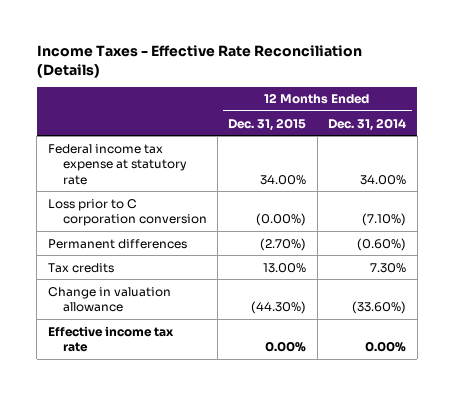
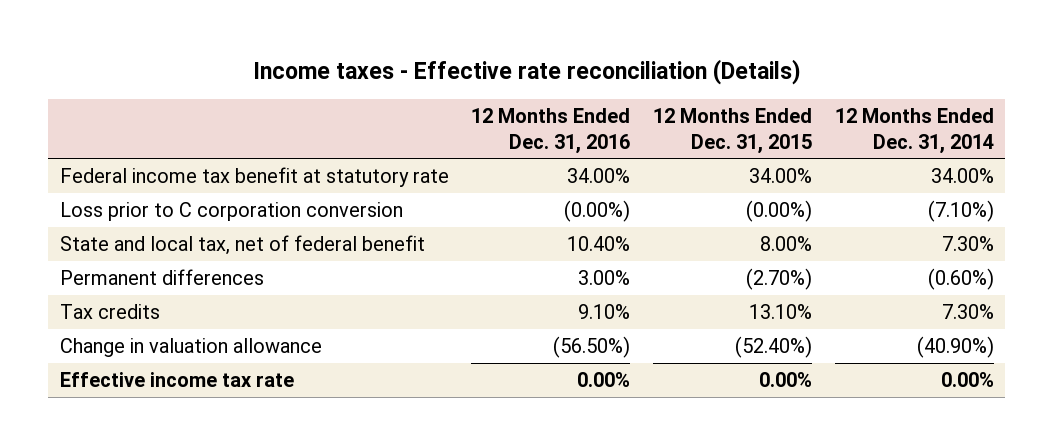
[36,44,362,78] Income Taxes - Effective Rate Reconciliation (Details) -> [252,59,801,86] Income taxes - Effective rate reconciliation (Details)
none -> [471,108,631,154] 12 Months Ended Dec. 31, 2016
[47,143,187,185] Federal income tax expense at statutory rate -> [59,166,449,187] Federal income tax benefit at statutory rate
none -> [59,234,425,255] State and local tax, net of federal benefit
[263,262,307,273] 13.00% -> [748,303,812,319] 13.10%
[251,301,307,315] (44.30%) -> [734,335,812,358] (52.40%)
[352,301,407,315] (33.60%) -> [916,335,994,358] (40.90%)

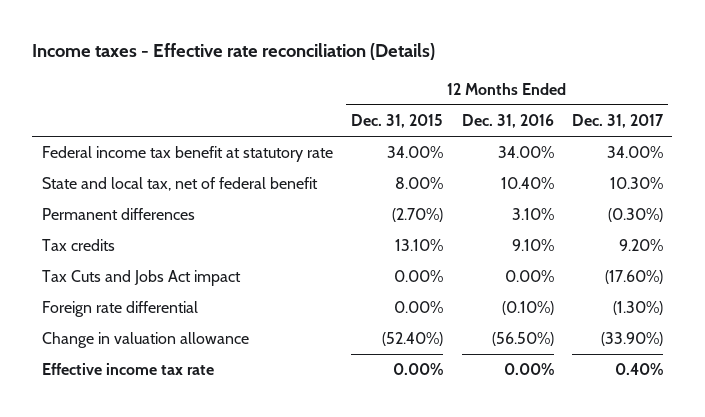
[834,108,994,154] 12 Months Ended Dec. 31, 2014 -> none
none -> [571,113,664,128] Dec. 31, 2017
[59,201,403,221] Loss prior to C corporation conversion -> none
[578,269,631,285] 3.00% -> [511,208,554,221] 3.10%
none -> [41,270,241,287] Tax Cuts and Jobs Act impact
none -> [41,301,198,318] Foreign rate differential

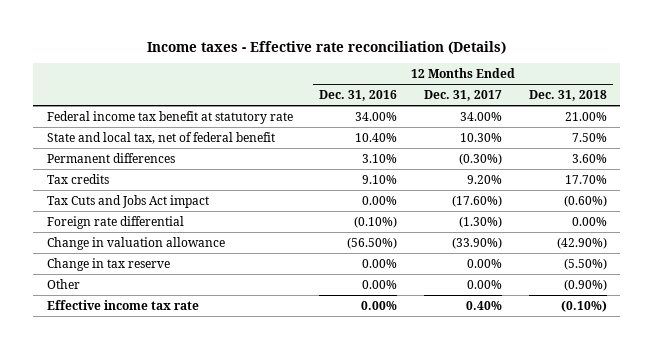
[351,113,444,128] Dec. 31, 2015 -> none
none -> [528,90,607,102] Dec. 31, 2018
none -> [46,257,170,271] Change in tax reserve
none -> [46,278,80,289] Other

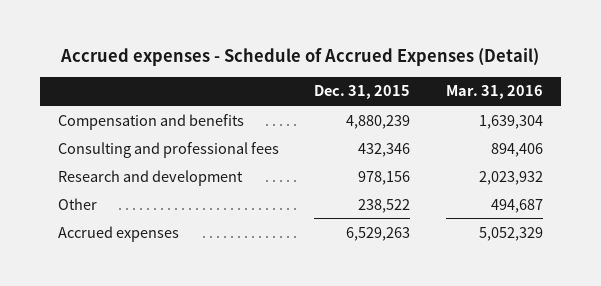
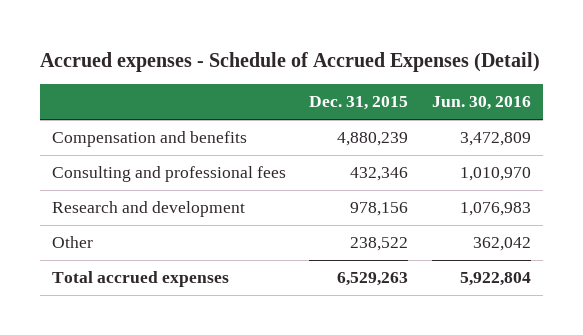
[446,85,544,100] Mar. 31, 2016 -> none
none -> [432,96,532,111] Jun. 30, 2016
[57,225,179,242] Accrued expenses -> [51,271,229,288] Total accrued expenses

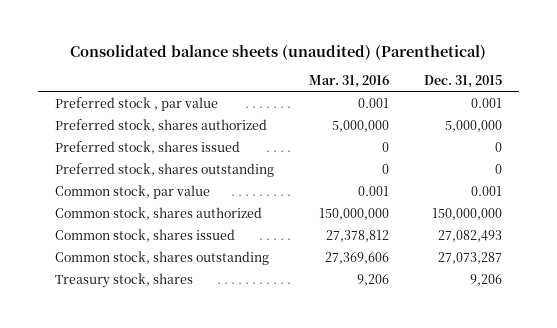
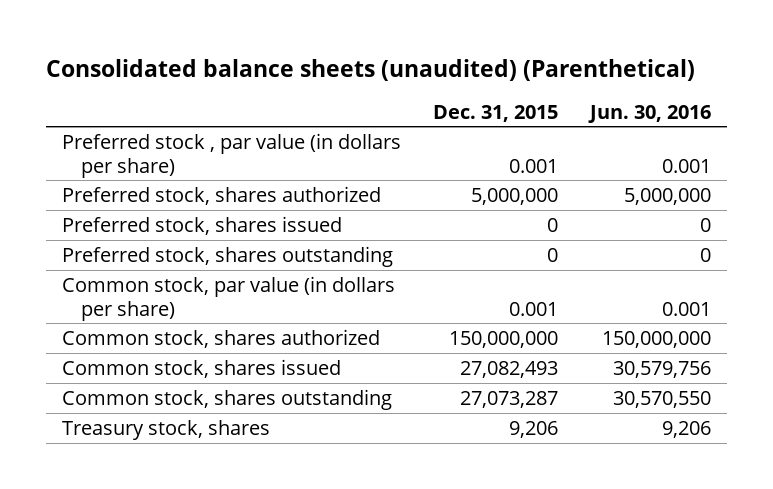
[308,74,389,88] Mar. 31, 2016 -> none
none -> [588,104,712,123] Jun. 30, 2016
[54,96,218,111] Preferred stock , par value -> [62,132,402,178] Preferred stock , par value (in dollars per share)
[54,184,210,199] Common stock, par value -> [62,275,396,321] Common stock, par value (in dollars per share)

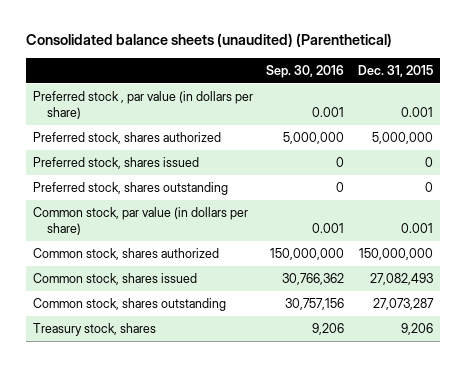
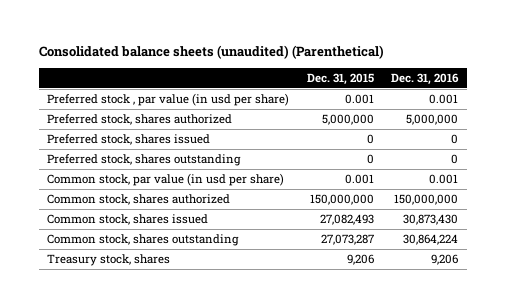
[266,65,345,79] Sep. 30, 2016 -> none
none -> [391,72,460,85] Dec. 31, 2016
[32,90,253,120] Preferred stock , par value (in dollars per share) -> [47,93,290,107] Preferred stock , par value (in usd per share)
[32,206,248,236] Common stock, par value (in dollars per share) -> [47,173,285,187] Common stock, par value (in usd per share)

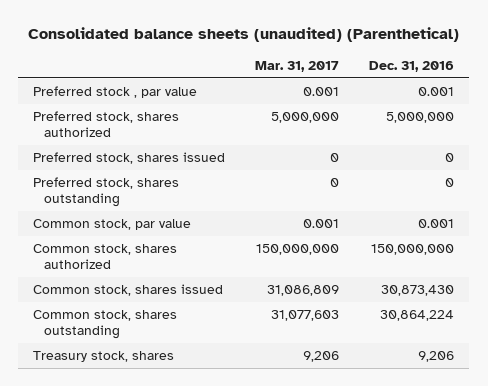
[306,72,374,85] Dec. 31, 2015 -> none
none -> [255,61,340,73] Mar. 31, 2017
[47,93,290,107] Preferred stock , par value (in usd per share) -> [33,86,198,99] Preferred stock , par value
[47,173,285,187] Common stock, par value (in usd per share) -> [33,219,192,231] Common stock, par value

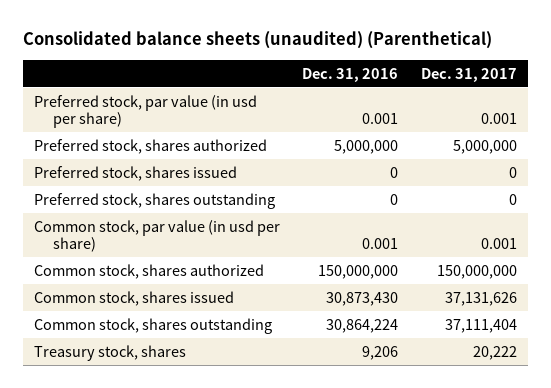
[255,61,340,73] Mar. 31, 2017 -> none
none -> [420,67,517,82] Dec. 31, 2017
[33,86,198,99] Preferred stock , par value -> [34,94,258,128] Preferred stock, par value (in usd per share)
[33,219,192,231] Common stock, par value -> [34,219,281,252] Common stock, par value (in usd per share)

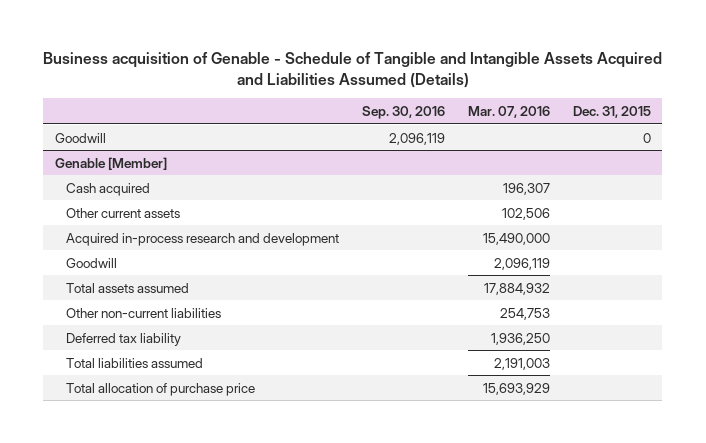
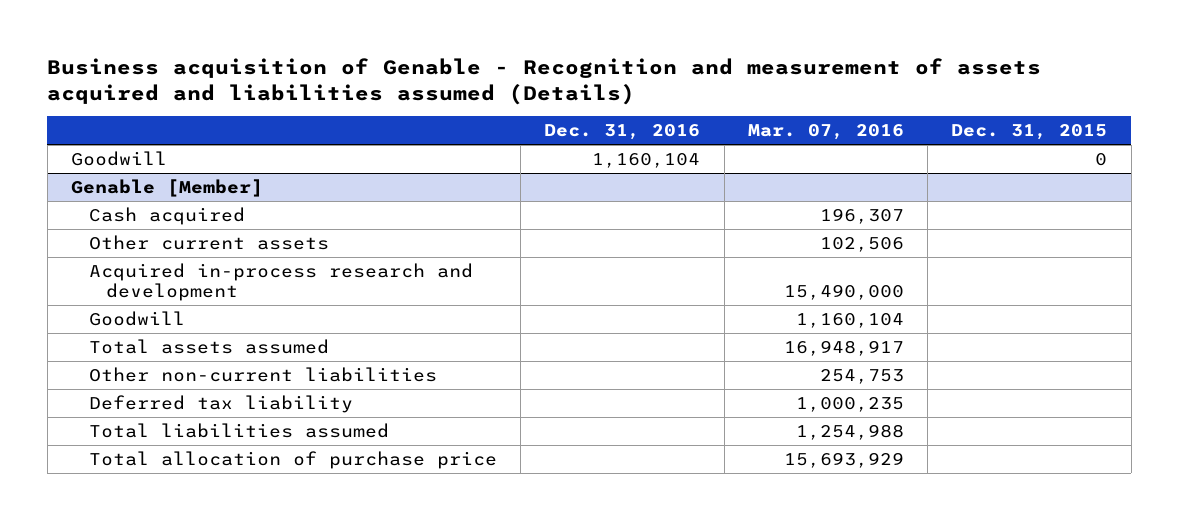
[42,52,662,88] Business acquisition of Genable - Schedule of Tangible and Intangible Assets Acquired and Liabilities Assumed (Details) -> [47,57,1042,105] Business acquisition of Genable - Recognition and measurement of assets acquired and liabilities assumed (Details)
[362,105,446,119] Sep. 30, 2016 -> none
none -> [544,124,701,141] Dec. 31, 2016
[494,257,551,270] 2,096,119 -> [795,312,904,328] 1,160,104
[484,282,551,295] 17,884,932 -> [783,339,904,356] 16,948,917
[491,332,551,345] 1,936,250 -> [795,396,904,412] 1,000,235
[494,357,551,370] 2,191,003 -> [795,423,904,440] 1,254,988

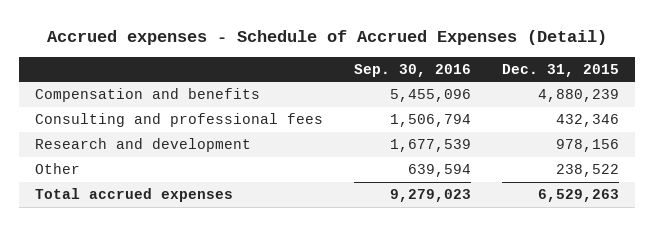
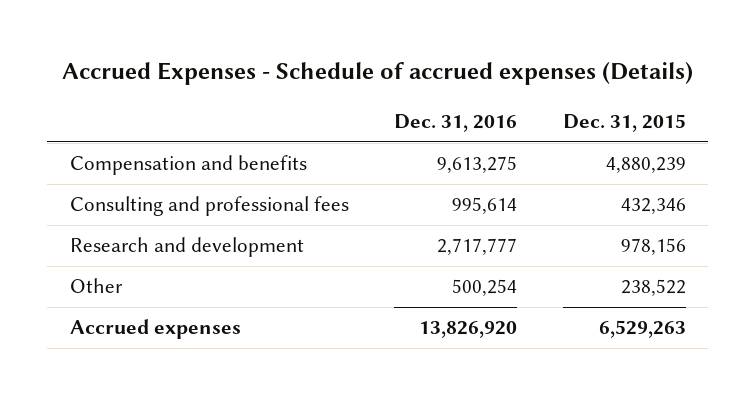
[47,29,608,45] Accrued expenses - Schedule of Accrued Expenses (Detail) -> [61,62,693,86] Accrued Expenses - Schedule of accrued expenses (Details)
[354,63,472,77] Sep. 30, 2016 -> none
none -> [394,113,518,132] Dec. 31, 2016
[34,188,233,203] Total accrued expenses -> [69,319,241,340] Accrued expenses

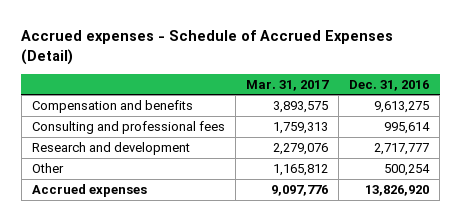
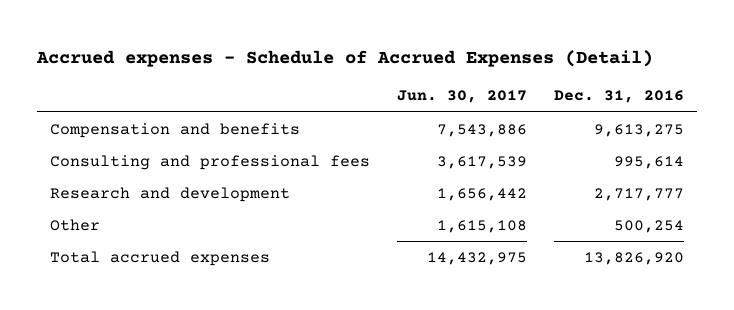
[246,79,330,91] Mar. 31, 2017 -> none
none -> [397,90,528,104] Jun. 30, 2017
[31,183,147,197] Accrued expenses -> [50,250,271,266] Total accrued expenses

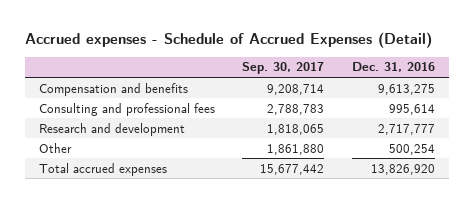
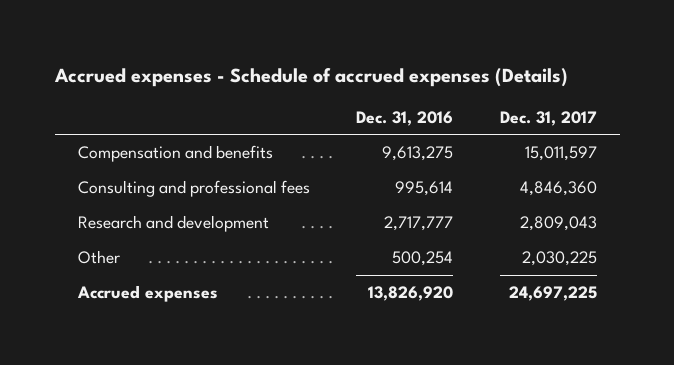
[24,32,432,49] Accrued expenses - Schedule of Accrued Expenses (Detail) -> [53,67,568,87] Accrued expenses - Schedule of accrued expenses (Details)
[242,62,325,75] Sep. 30, 2017 -> none
none -> [499,110,597,126] Dec. 31, 2017
[38,162,167,176] Total accrued expenses -> [76,285,218,303] Accrued expenses

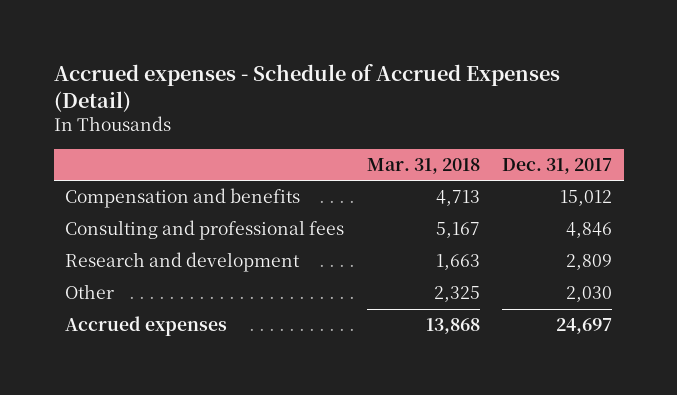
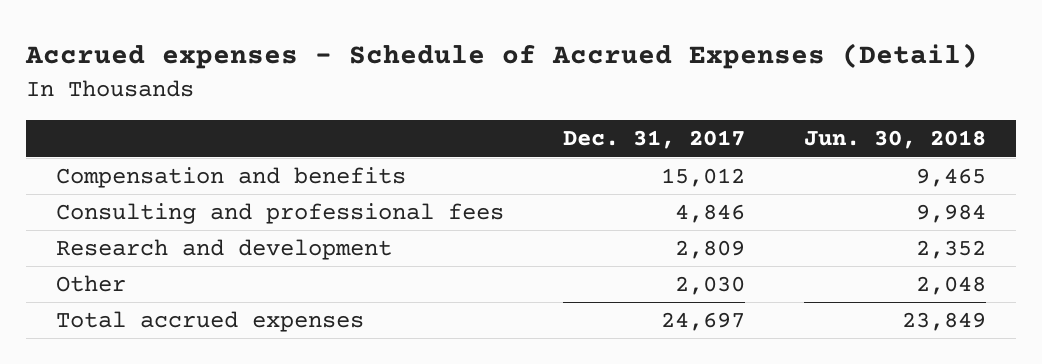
[366,158,480,175] Mar. 31, 2018 -> none
none -> [803,130,986,150] Jun. 30, 2018
[65,316,228,337] Accrued expenses -> [55,311,364,333] Total accrued expenses

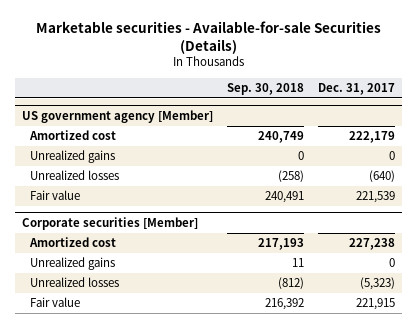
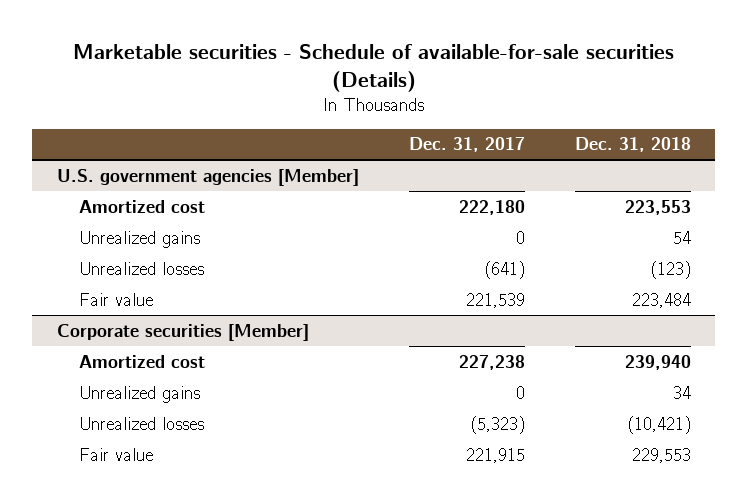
[35,20,381,54] Marketable securities - Available-for-sale Securities (Details) -> [72,44,674,92] Marketable securities - Schedule of available-for-sale securities (Details)
[227,82,305,95] Sep. 30, 2018 -> none
none -> [574,137,691,153] Dec. 31, 2018
[21,110,213,124] US government agency [Member] -> [56,168,359,186] U.S. government agencies [Member]
[349,131,396,144] 222,179 -> [458,199,525,215] 222,180
[369,170,396,183] (640) -> [483,260,525,279] (641)

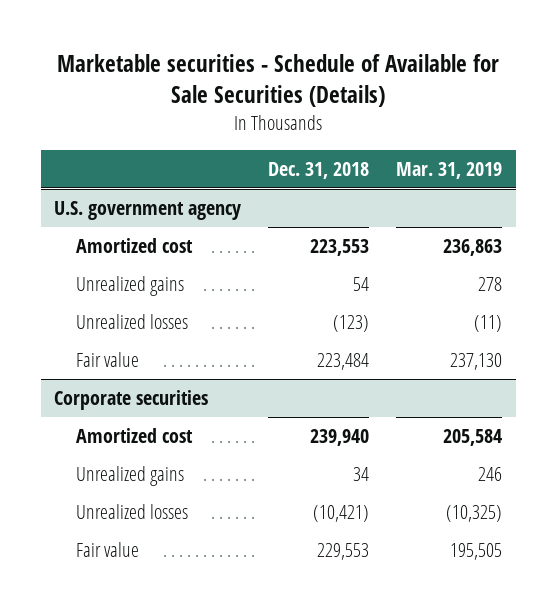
[72,44,674,92] Marketable securities - Schedule of available-for-sale securities (Details) -> [57,53,500,107] Marketable securities - Schedule of Available for Sale Securities (Details)
[408,137,525,153] Dec. 31, 2017 -> none
none -> [396,162,503,180] Mar. 31, 2019
[56,168,359,186] U.S. government agencies [Member] -> [54,201,242,221] U.S. government agency
[56,323,309,341] Corporate securities [Member] -> [54,390,209,411] Corporate securities

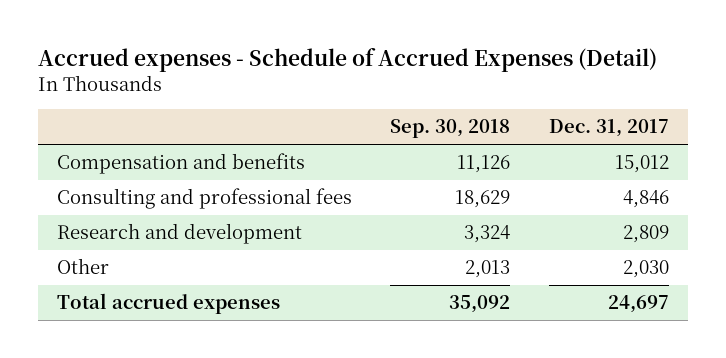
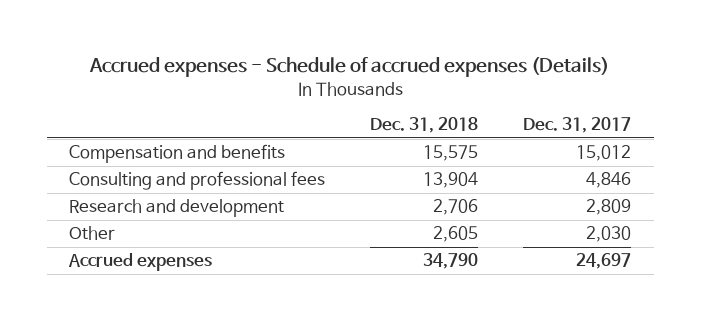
[38,48,658,73] Accrued expenses - Schedule of Accrued Expenses (Detail) -> [89,57,610,78] Accrued expenses - Schedule of accrued expenses (Details)
[390,119,511,139] Sep. 30, 2018 -> none
none -> [370,117,479,134] Dec. 31, 2018
[57,293,281,315] Total accrued expenses -> [68,253,213,272] Accrued expenses

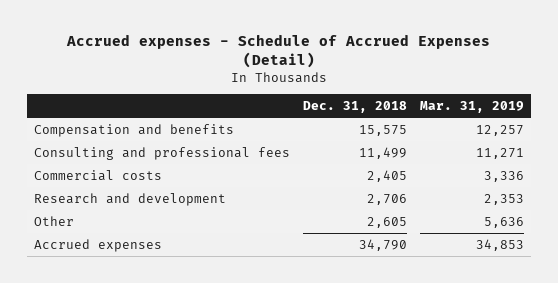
[89,57,610,78] Accrued expenses - Schedule of accrued expenses (Details) -> [66,34,491,69] Accrued expenses - Schedule of Accrued Expenses (Detail)
[523,117,632,134] Dec. 31, 2017 -> none
none -> [420,101,525,114] Mar. 31, 2019
[423,172,479,189] 13,904 -> [359,146,408,159] 11,499
none -> [33,169,162,181] Commercial costs

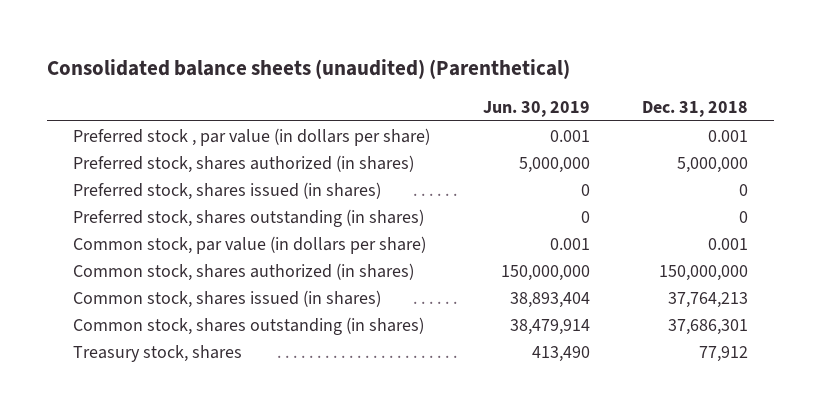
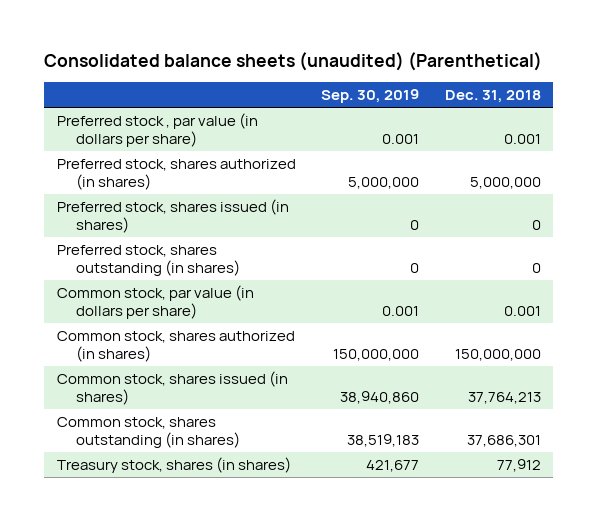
[482,101,590,118] Jun. 30, 2019 -> none
none -> [321,89,420,104] Sep. 30, 2019
[73,344,243,362] Treasury stock, shares -> [56,456,291,473] Treasury stock, shares (in shares)

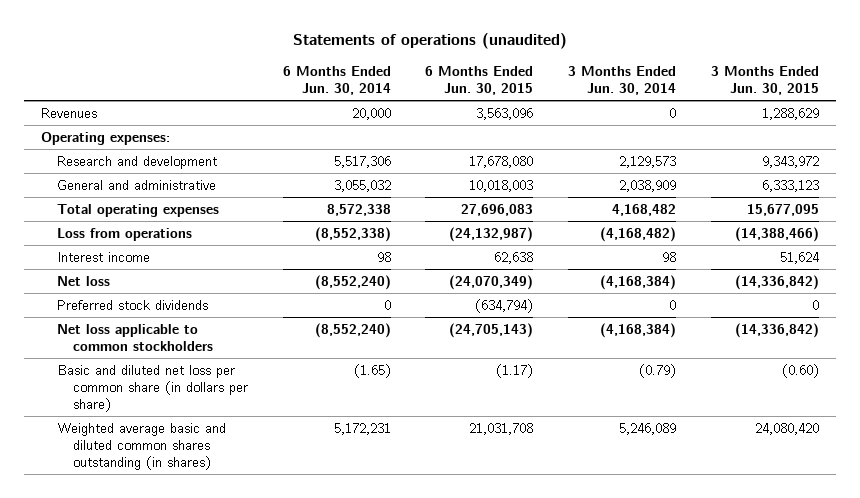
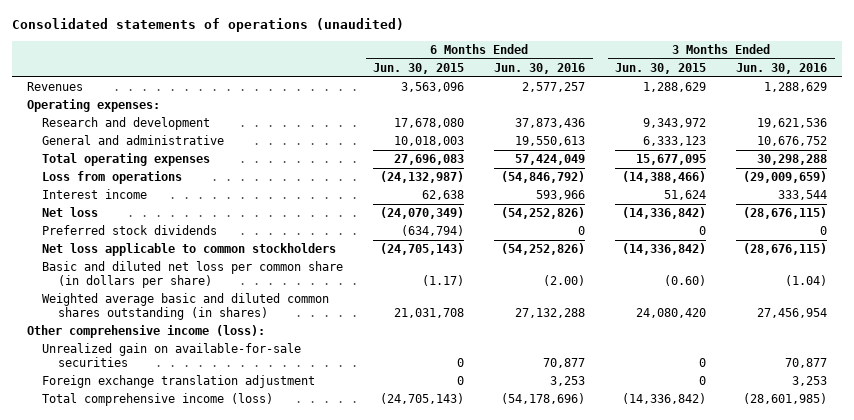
[293,33,568,50] Statements of operations (unaudited) -> [11,18,404,33] Consolidated statements of operations (unaudited)
[282,65,391,96] 6 Months Ended Jun. 30, 2014 -> none
[568,65,677,96] 3 Months Ended Jun. 30, 2014 -> none
none -> [494,63,586,75] Jun. 30, 2016
none -> [736,63,828,75] Jun. 30, 2016
none -> [26,325,265,339] Other comprehensive income (loss):
none -> [42,343,302,367] Unrealized gain on available-for-sale securities
none -> [42,375,316,389] Foreign exchange translation adjustment
none -> [42,393,274,407] Total comprehensive income (loss)

